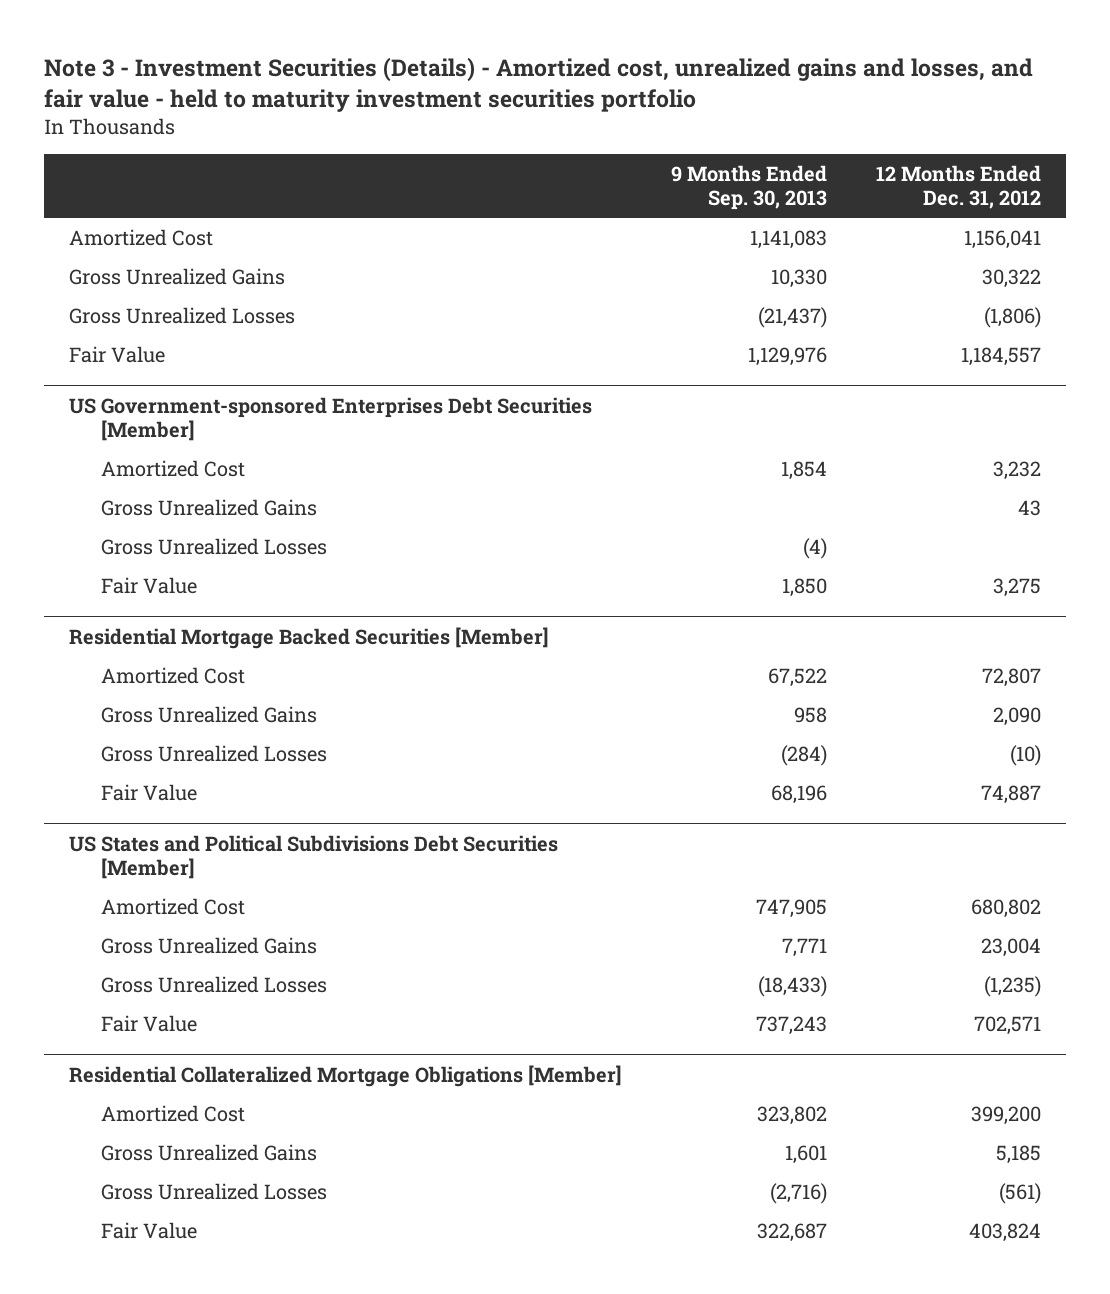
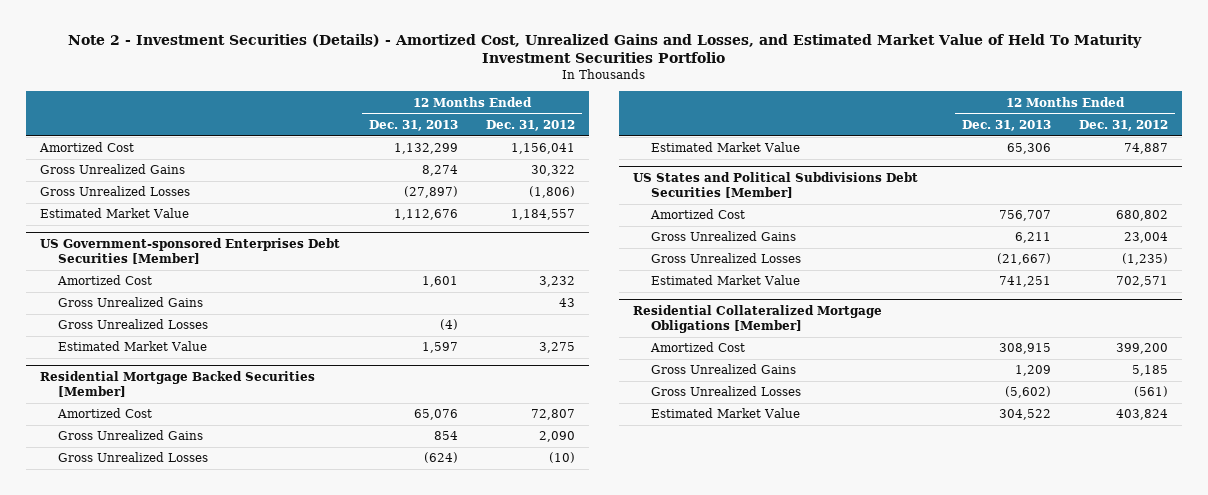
[44,56,1034,112] Note 3 - Investment Securities (Details) - Amortized cost, unrealized gains and losses, and fair value - held to maturity investment securities portfolio -> [68,33,1143,64] Note 2 - Investment Securities (Details) - Amortized Cost, Unrealized Gains and Losses, and Estimated Market Value of Held To Maturity Investment Securities Portfolio
[671,164,828,210] 9 Months Ended Sep. 30, 2013 -> none
none -> [368,119,458,131] Dec. 31, 2013
[69,345,166,363] Fair Value -> [40,208,190,219] Estimated Market Value
[100,576,197,594] Fair Value -> [58,341,208,352] Estimated Market Value
[100,783,197,801] Fair Value -> [651,142,801,153] Estimated Market Value
[100,1014,197,1032] Fair Value -> [651,275,801,286] Estimated Market Value
[100,1221,197,1239] Fair Value -> [651,408,801,419] Estimated Market Value

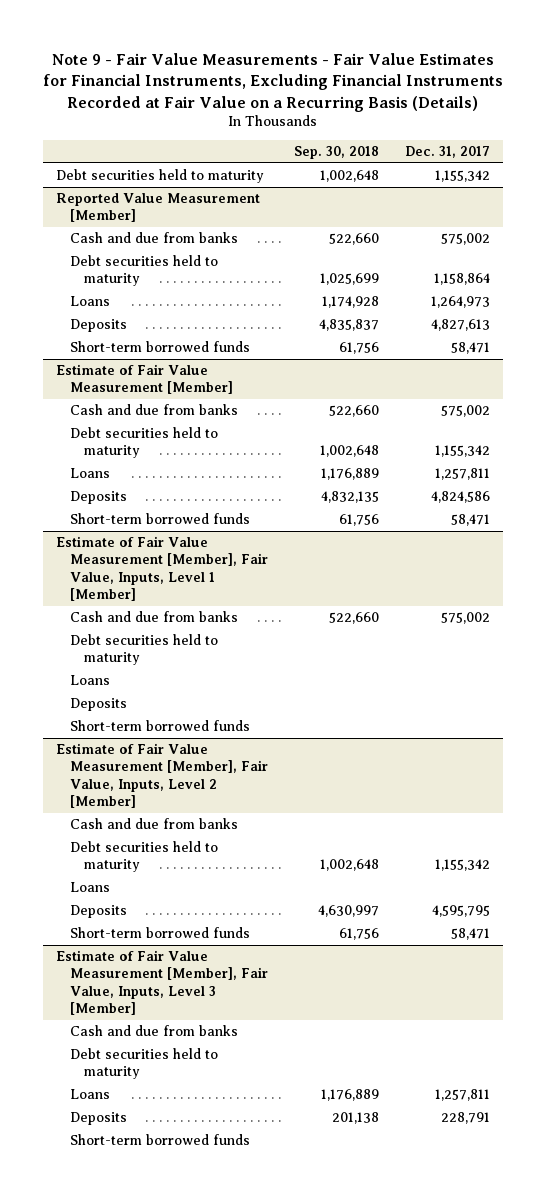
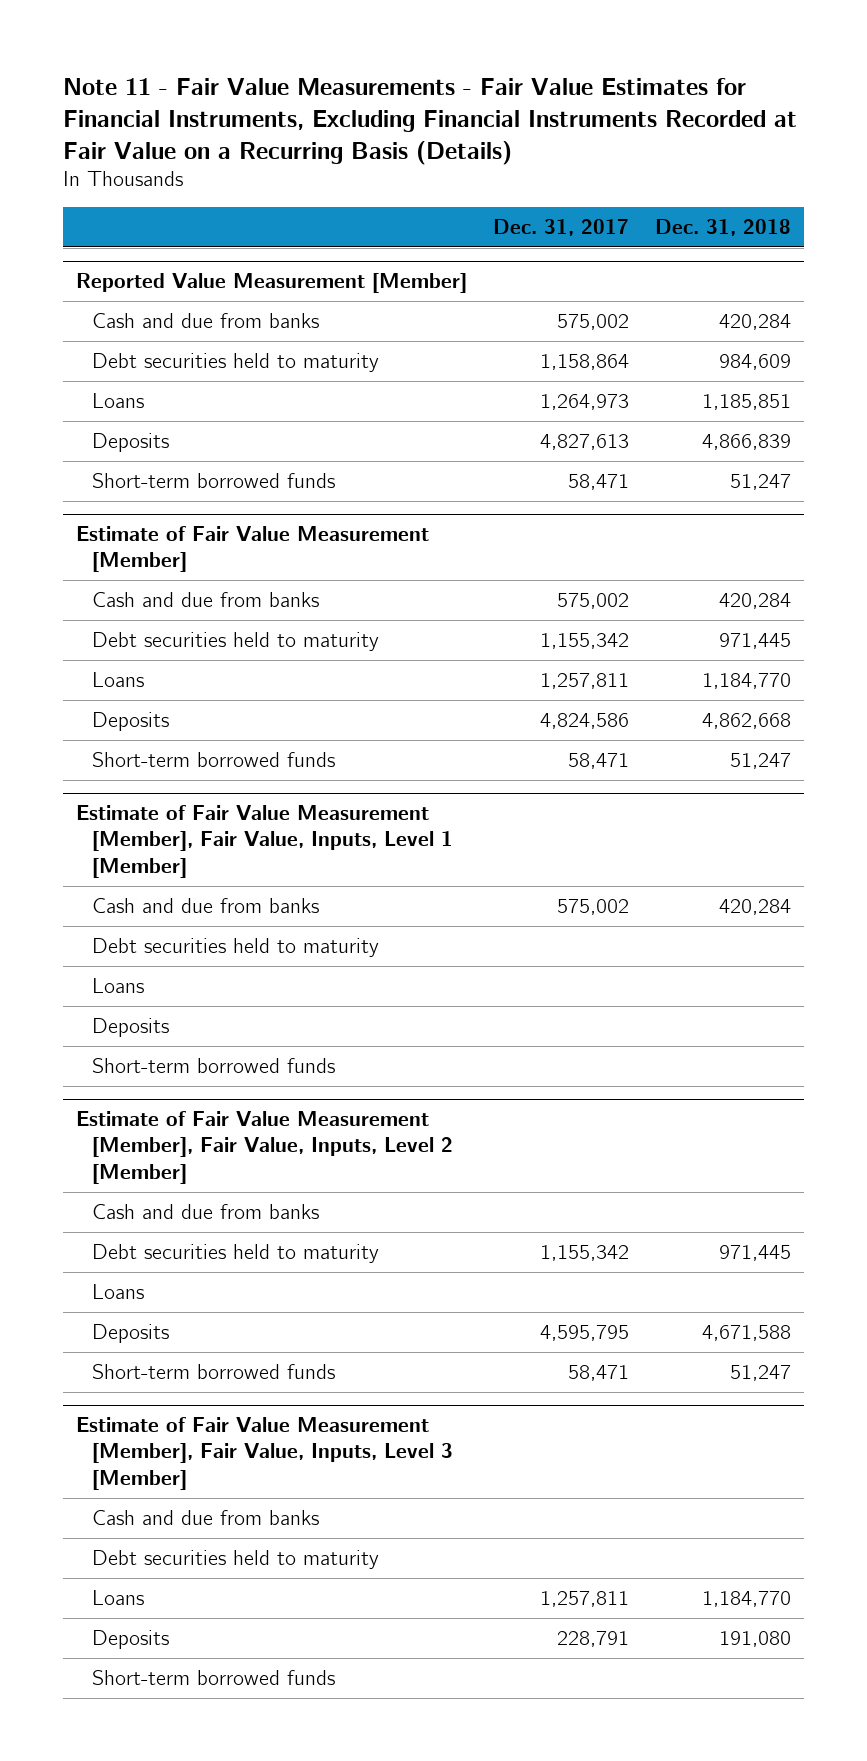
[43,52,504,112] Note 9 - Fair Value Measurements - Fair Value Estimates for Financial Instruments, Excluding Financial Instruments Recorded at Fair Value on a Recurring Basis (Details) -> [63,78,798,165] Note 11 - Fair Value Measurements - Fair Value Estimates for Financial Instruments, Excluding Financial Instruments Recorded at Fair Value on a Recurring Basis (Details)
[294,146,380,160] Sep. 30, 2018 -> none
none -> [655,218,792,236] Dec. 31, 2018
[56,169,265,184] Debt securities held to maturity -> none

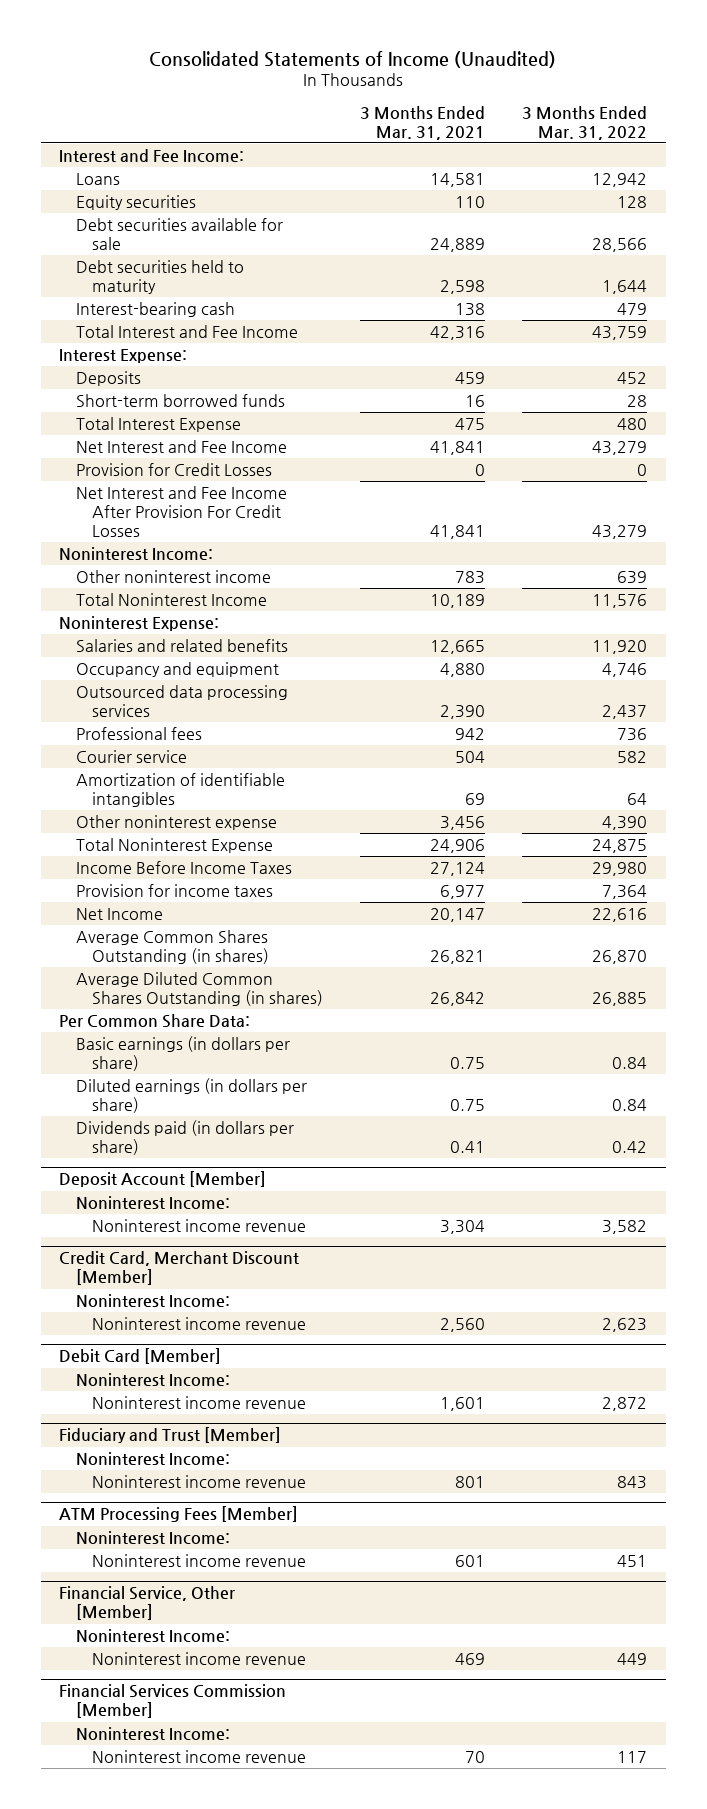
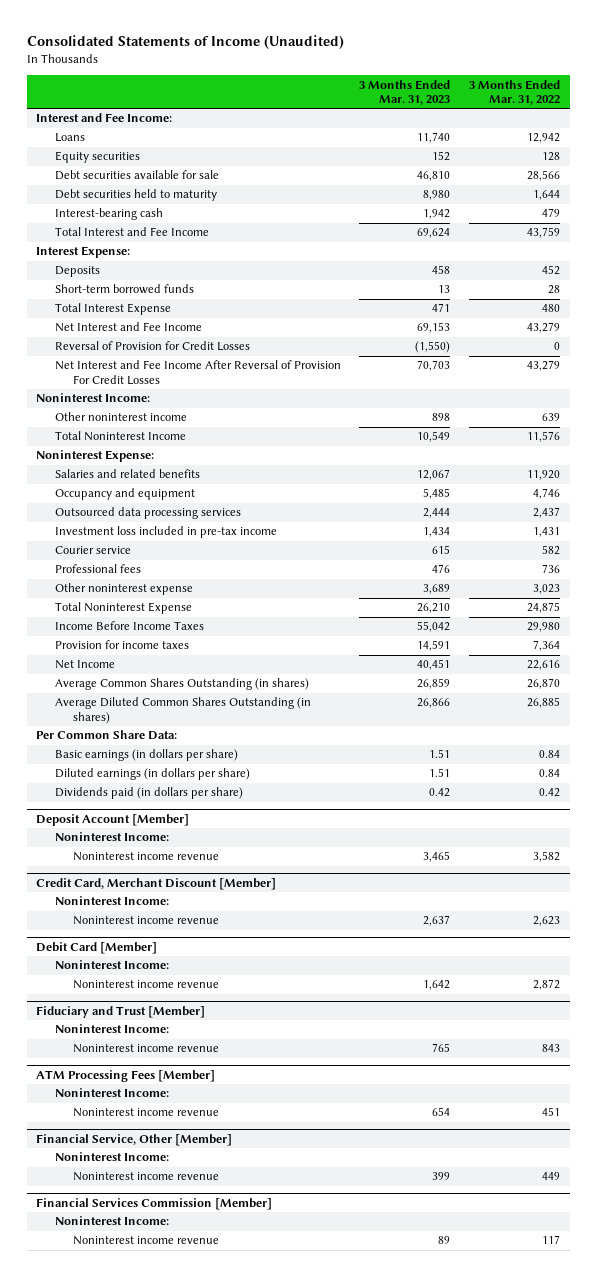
[360,105,486,140] 3 Months Ended Mar. 31, 2021 -> none
none -> [359,79,451,105] 3 Months Ended Mar. 31, 2023
[75,462,272,476] Provision for Credit Losses -> [54,341,250,352] Reversal of Provision for Credit Losses
[75,485,287,537] Net Interest and Fee Income After Provision For Credit Losses -> [54,360,341,385] Net Interest and Fee Income After Reversal of Provision For Credit Losses
none -> [54,526,277,539] Investment loss included in pre-tax income
[75,772,285,807] Amortization of identifiable intangibles -> none
[75,726,202,740] Professional fees -> [54,564,141,574] Professional fees
[602,815,648,830] 4,390 -> [533,584,561,595] 3,023

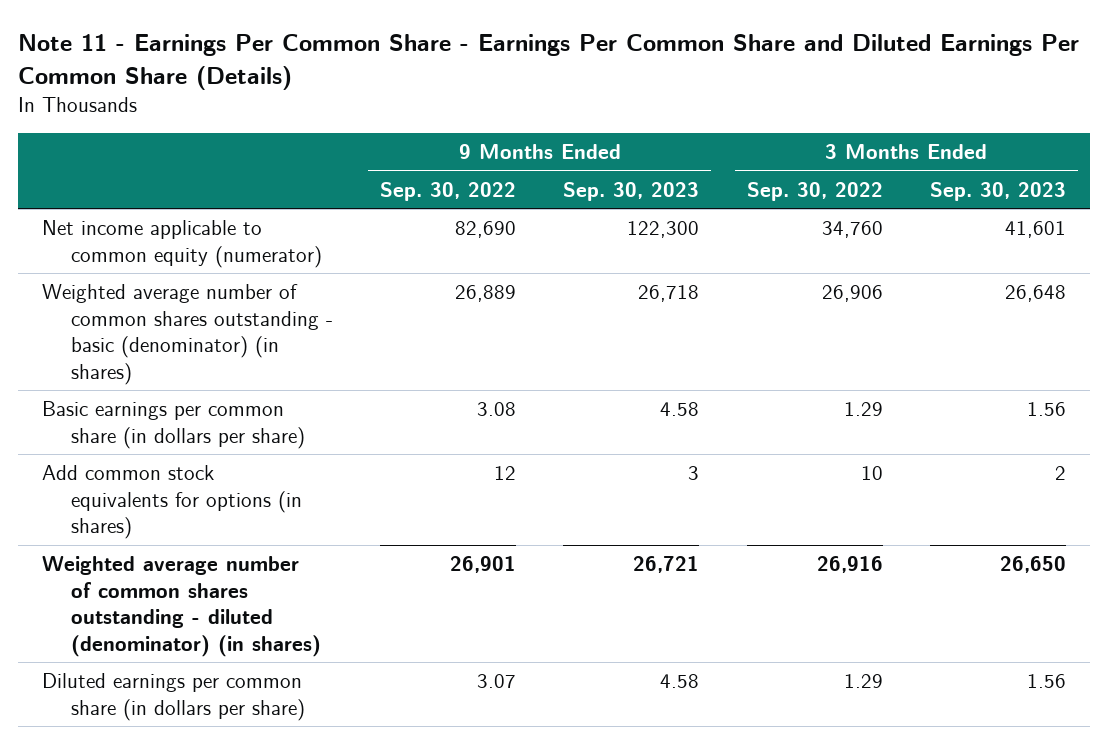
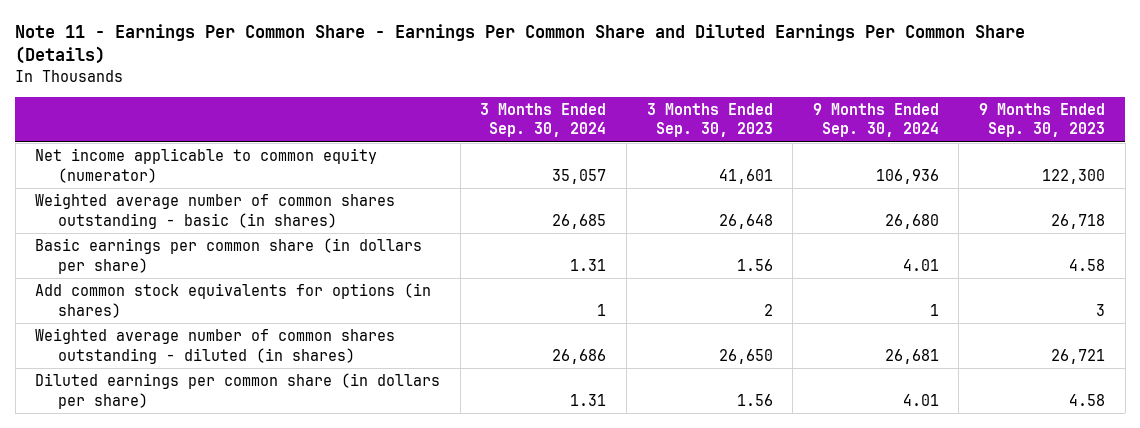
[379,181,516,201] Sep. 30, 2022 -> none
[746,181,883,201] Sep. 30, 2022 -> none
none -> [480,102,607,138] 3 Months Ended Sep. 30, 2024
none -> [812,102,939,138] 9 Months Ended Sep. 30, 2024
[42,284,333,385] Weighted average number of common shares outstanding - basic (denominator) (in shares) -> [35,193,396,229] Weighted average number of common shares outstanding - basic (in shares)
[42,556,321,657] Weighted average number of common shares outstanding - diluted (denominator) (in shares) -> [35,328,396,364] Weighted average number of common shares outstanding - diluted (in shares)

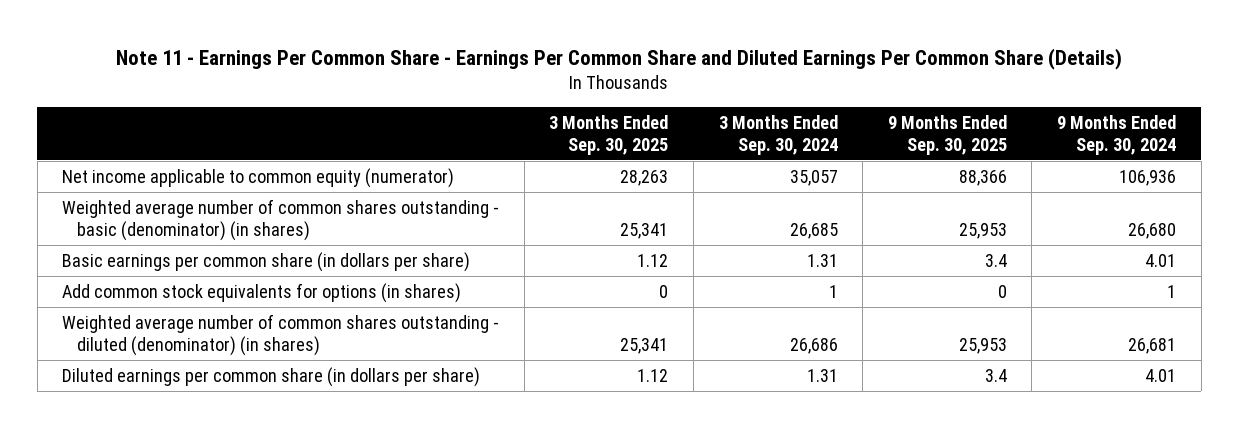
[646,102,773,138] 3 Months Ended Sep. 30, 2023 -> none
[978,102,1105,138] 9 Months Ended Sep. 30, 2023 -> none
none -> [549,114,669,155] 3 Months Ended Sep. 30, 2025
none -> [887,114,1007,155] 9 Months Ended Sep. 30, 2025
[35,193,396,229] Weighted average number of common shares outstanding - basic (in shares) -> [62,198,500,241] Weighted average number of common shares outstanding - basic (denominator) (in shares)
[35,328,396,364] Weighted average number of common shares outstanding - diluted (in shares) -> [62,313,500,356] Weighted average number of common shares outstanding - diluted (denominator) (in shares)

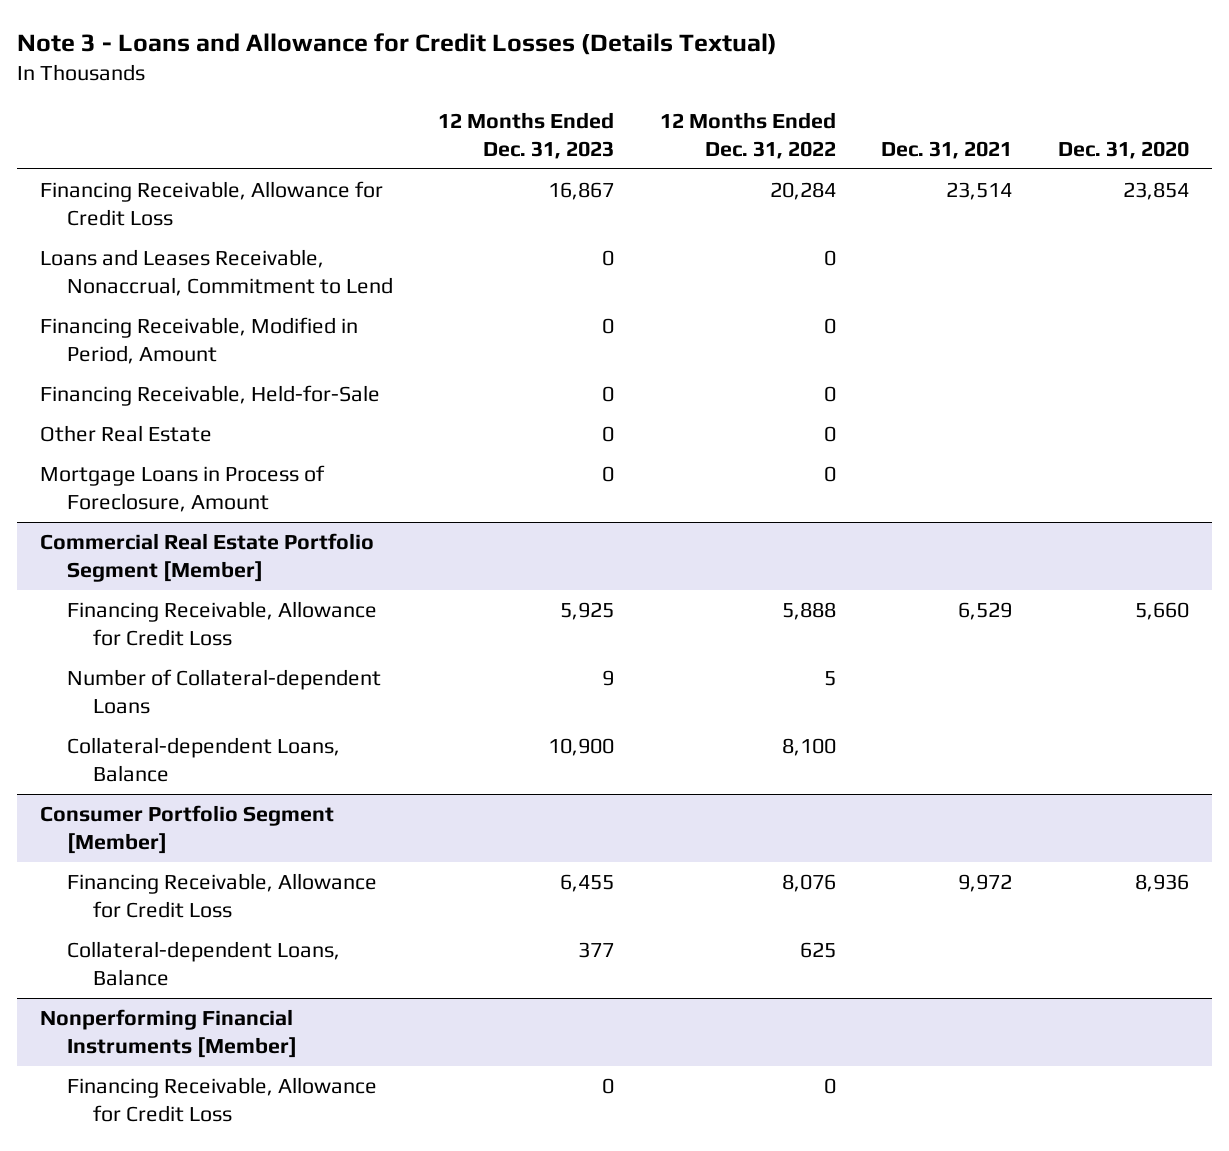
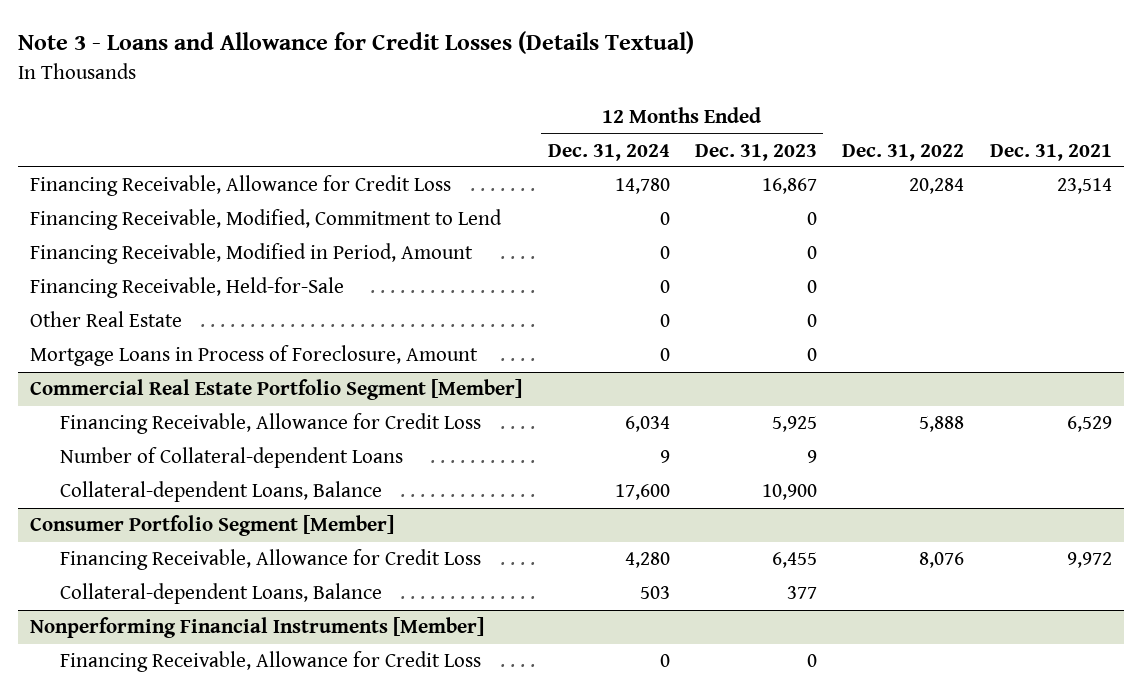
[659,112,836,159] 12 Months Ended Dec. 31, 2022 -> none
[1058,140,1190,159] Dec. 31, 2020 -> none
none -> [547,143,670,161] Dec. 31, 2024
none -> [842,143,965,161] Dec. 31, 2022
[40,248,393,296] Loans and Leases Receivable, Nonaccrual, Commitment to Lend -> none
none -> [30,209,503,231] Financing Receivable, Modified, Commitment to Lend

